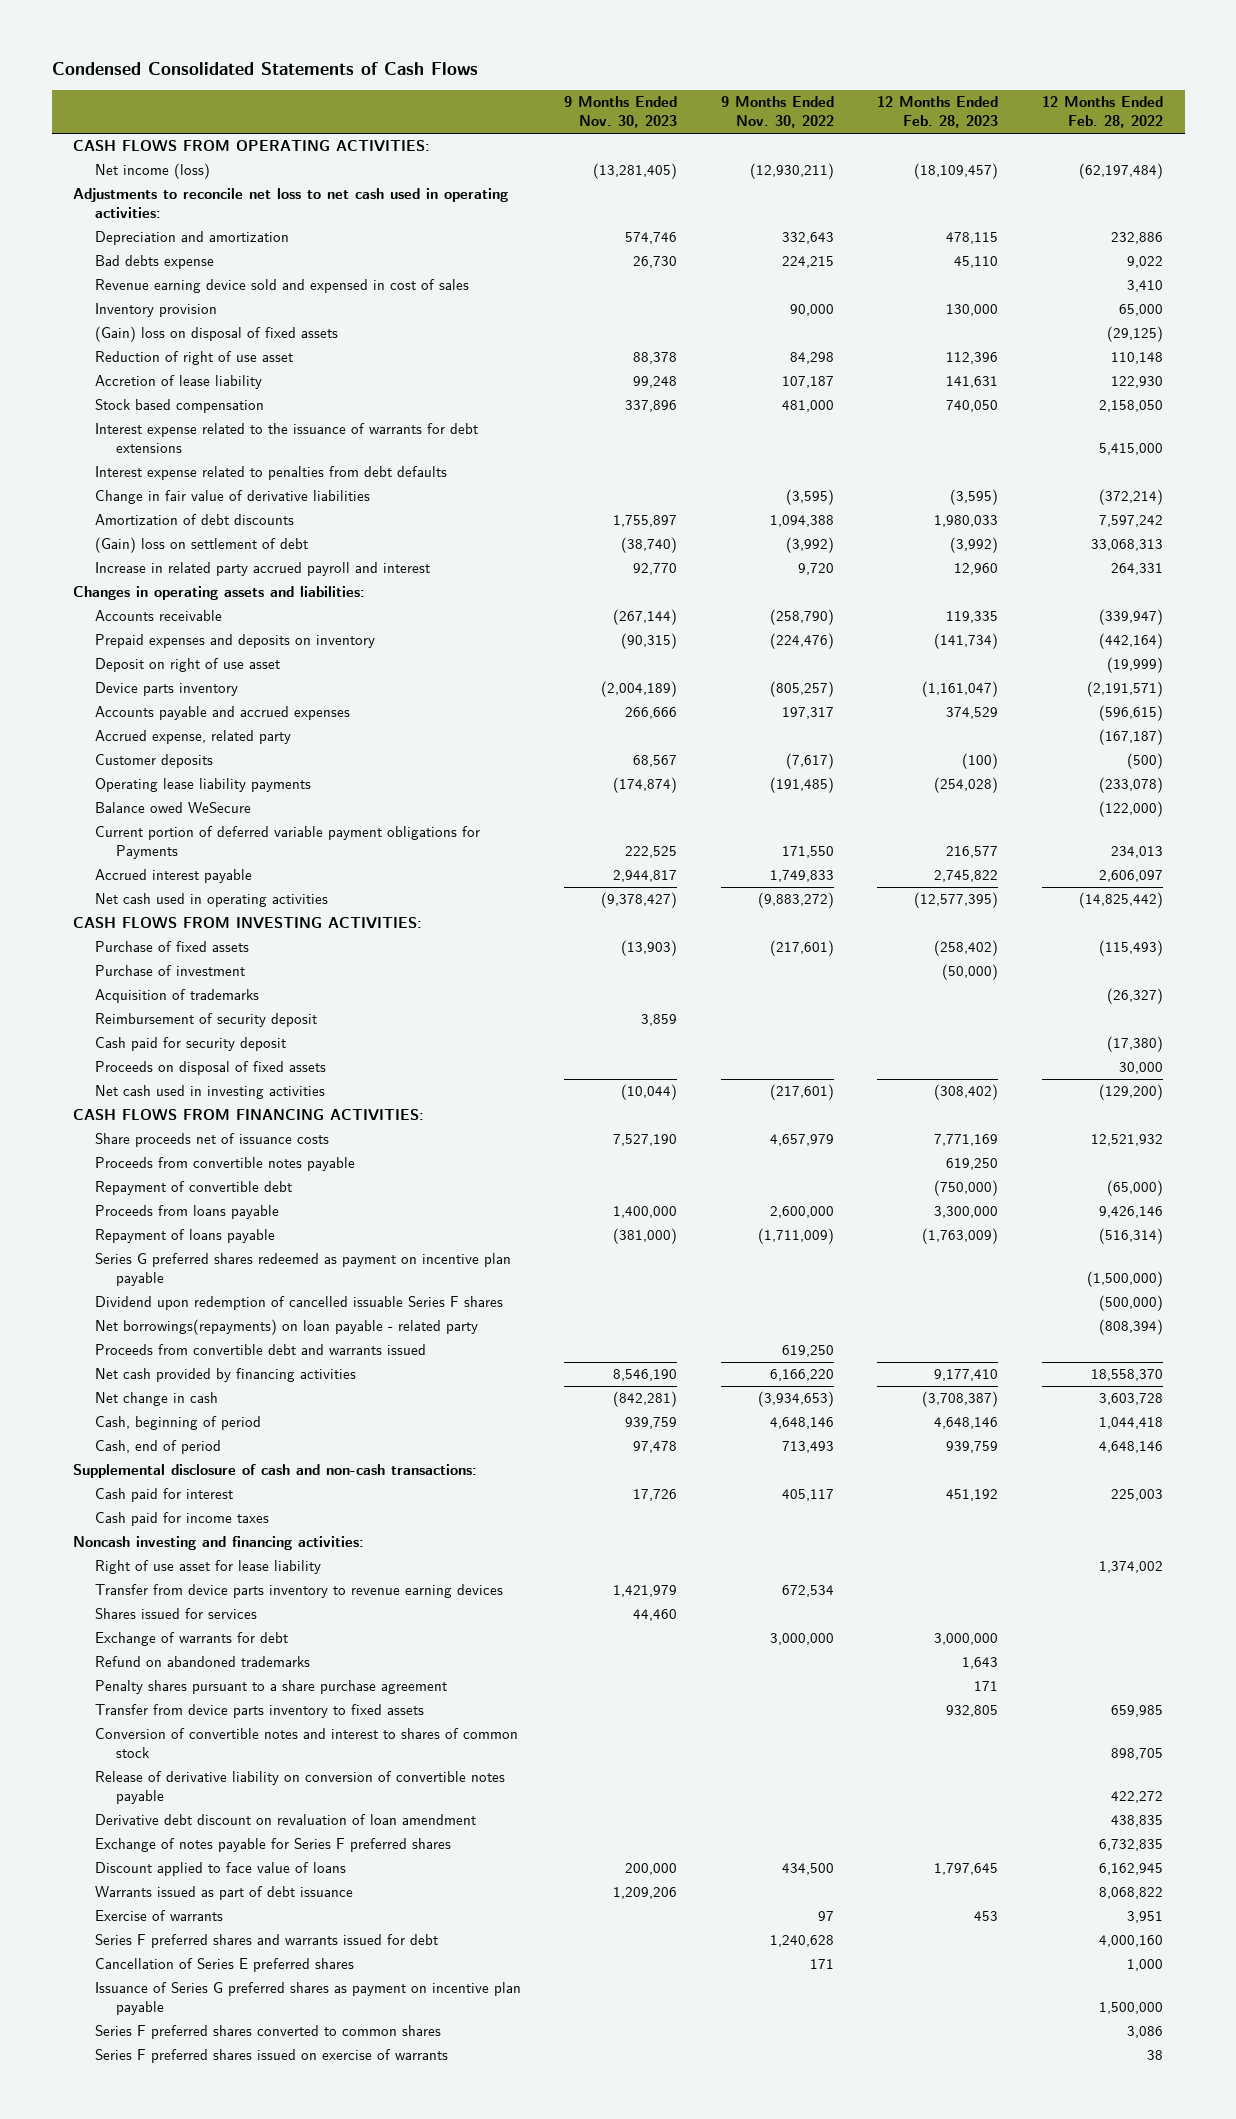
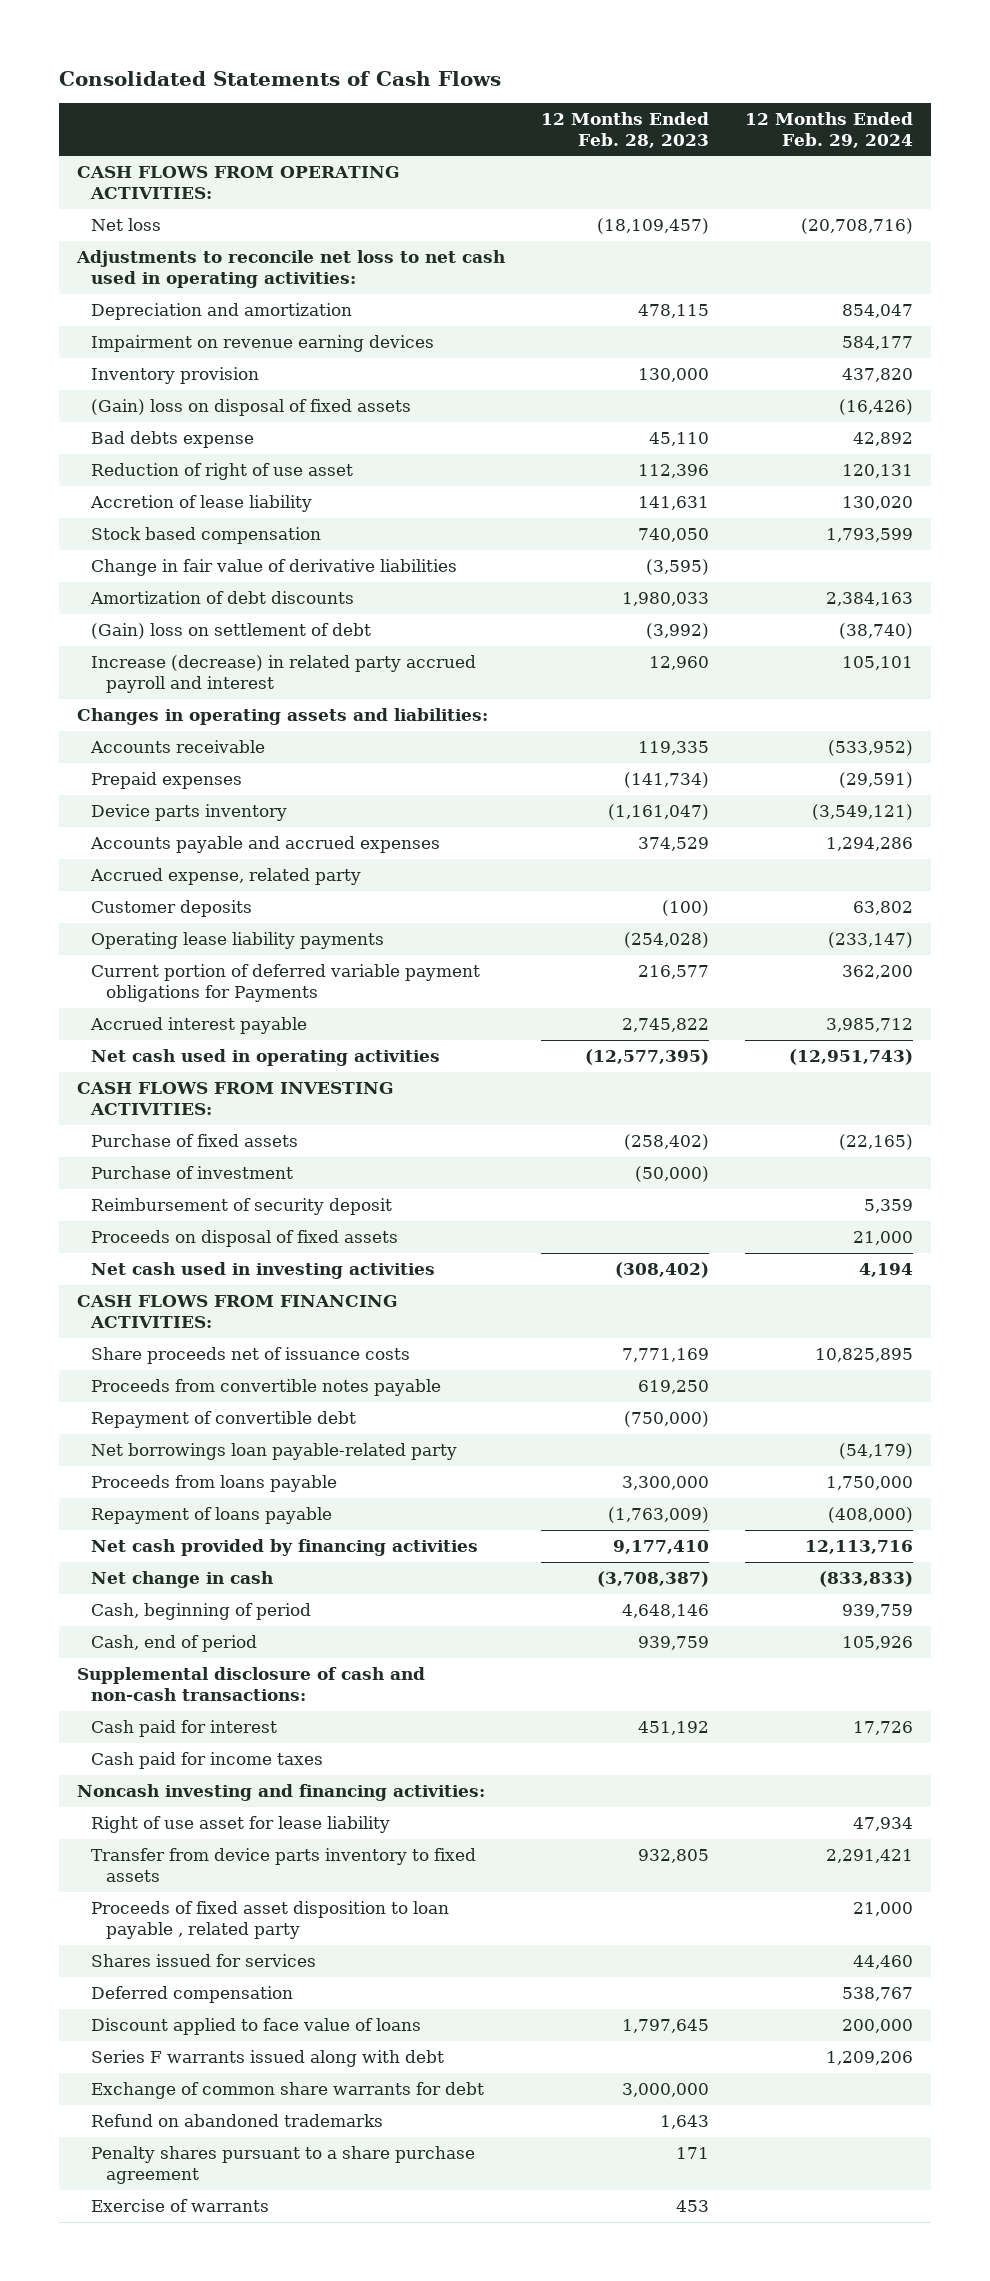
[51,62,478,76] Condensed Consolidated Statements of Cash Flows -> [59,70,502,86] Consolidated Statements of Cash Flows
[564,96,678,129] 9 Months Ended Nov. 30, 2023 -> none
[720,96,834,129] 9 Months Ended Nov. 30, 2022 -> none
[1041,96,1163,129] 12 Months Ended Feb. 28, 2022 -> none
none -> [744,112,913,148] 12 Months Ended Feb. 29, 2024
[94,163,210,180] Net income (loss) -> [91,218,162,232] Net loss
[94,279,469,294] Revenue earning device sold and expensed in cost of sales -> none
none -> [91,335,435,353] Impairment on revenue earning devices
[94,255,214,270] Bad debts expense -> [91,431,255,449] Bad debts expense
[94,423,478,454] Interest expense related to the issuance of warrants for debt extensions -> none
[94,466,447,481] Interest expense related to penalties from debt defaults -> none
[94,562,430,577] Increase in related party accrued payroll and interest -> [91,655,477,693] Increase (decrease) in related party accrued payroll and interest
[94,658,280,673] Deposit on right of use asset -> none
[94,634,375,649] Prepaid expenses and deposits on inventory -> [91,772,243,790] Prepaid expenses
[94,802,251,814] Balance owed WeSecure -> none
[94,989,259,1004] Acquisition of trademarks -> none
[94,1037,286,1052] Cash paid for security deposit -> none
none -> [91,1443,458,1461] Net borrowings loan payable-related party
[94,1253,511,1287] Series G preferred shares redeemed as payment on incentive plan payable -> none
[94,1296,503,1311] Dividend upon redemption of cancelled issuable Series F shares -> none
[94,1319,478,1336] Net borrowings(repayments) on loan payable - related party -> none
[94,1344,426,1356] Proceeds from convertible debt and warrants issued -> none
[94,1584,503,1599] Transfer from device parts inventory to revenue earning devices -> none
[94,1704,424,1719] Transfer from device parts inventory to fixed assets -> [91,1848,477,1882] Transfer from device parts inventory to fixed assets
none -> [91,1901,450,1939] Proceeds of fixed asset disposition to loan payable , related party
none -> [91,1986,294,2004] Deferred compensation
[94,1862,346,1877] Discount applied to face value of loans -> [91,2018,422,2036] Discount applied to face value of loans
none -> [91,2050,445,2068] Series F warrants issued along with debt
[94,1632,288,1647] Exchange of warrants for debt -> [91,2082,485,2100] Exchange of common share warrants for debt
[94,1728,518,1759] Conversion of convertible notes and interest to shares of common stock -> none
[94,1771,505,1805] Release of derivative liability on conversion of convertible notes payable -> none
[94,1814,476,1826] Derivative debt discount on revaluation of loan amendment -> none
[94,1838,451,1853] Exchange of notes payable for Series F preferred shares -> none
[94,1886,353,1901] Warrants issued as part of debt issuance -> none
[94,1934,438,1949] Series F preferred shares and warrants issued for debt -> none
[94,1958,354,1973] Cancellation of Series E preferred shares -> none
[94,1982,521,2016] Issuance of Series G preferred shares as payment on incentive plan payable -> none
[94,2025,441,2040] Series F preferred shares converted to common shares -> none
[94,2049,448,2064] Series F preferred shares issued on exercise of warrants -> none

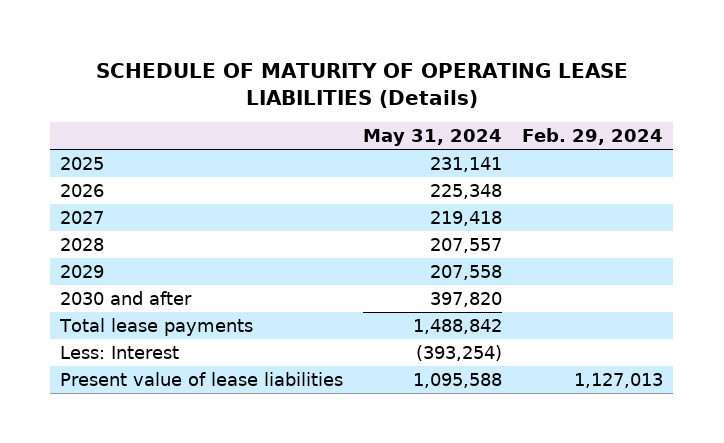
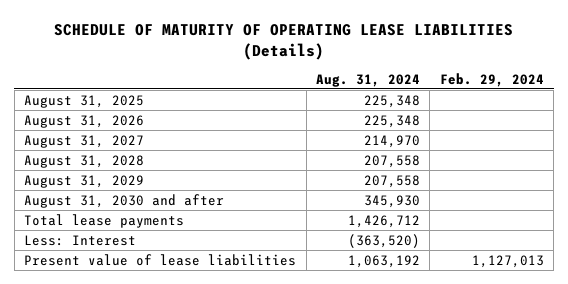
[363,129,503,147] May 31, 2024 -> none
none -> [315,73,420,87] Aug. 31, 2024
[60,156,105,170] 2025 -> [24,94,145,108] August 31, 2025
[60,183,105,197] 2026 -> [24,114,145,128] August 31, 2026
[60,210,105,224] 2027 -> [24,134,145,148] August 31, 2027
[60,237,105,251] 2028 -> [24,154,145,168] August 31, 2028
[60,264,105,278] 2029 -> [24,174,145,188] August 31, 2029
[60,290,193,305] 2030 and after -> [24,193,225,208] August 31, 2030 and after

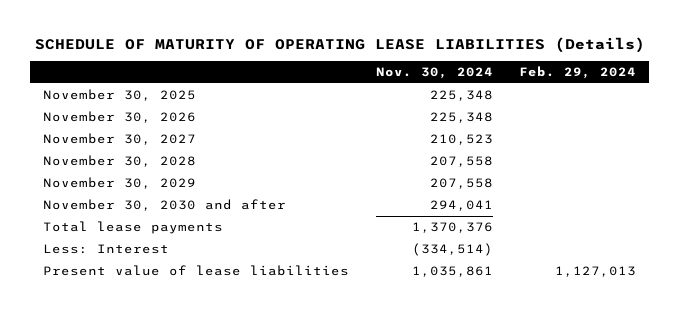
[315,73,420,87] Aug. 31, 2024 -> none
none -> [375,66,493,79] Nov. 30, 2024
[24,94,145,108] August 31, 2025 -> [43,89,197,102] November 30, 2025
[24,114,145,128] August 31, 2026 -> [43,111,197,124] November 30, 2026
[24,134,145,148] August 31, 2027 -> [43,133,197,146] November 30, 2027
[24,154,145,168] August 31, 2028 -> [43,155,197,168] November 30, 2028
[24,174,145,188] August 31, 2029 -> [43,177,197,190] November 30, 2029
[24,193,225,208] August 31, 2030 and after -> [43,199,287,212] November 30, 2030 and after

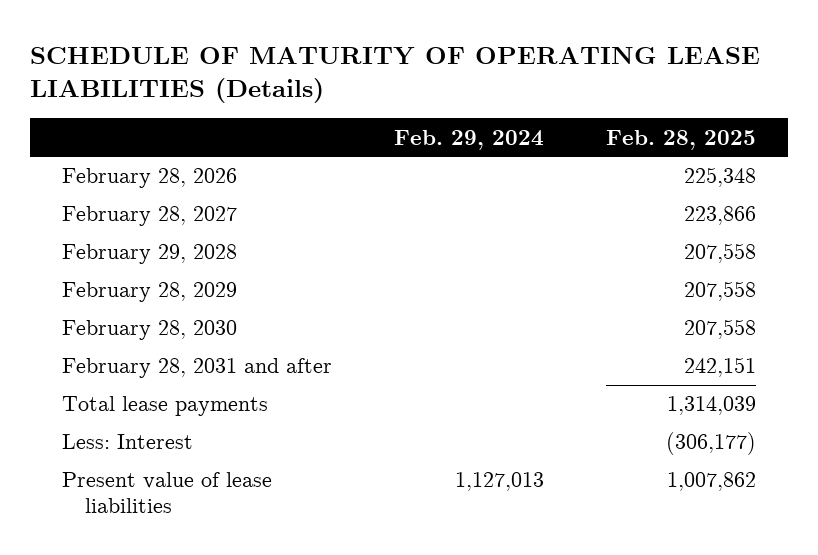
[375,66,493,79] Nov. 30, 2024 -> none
none -> [606,129,757,150] Feb. 28, 2025
[43,89,197,102] November 30, 2025 -> [61,168,237,189] February 28, 2026
[43,111,197,124] November 30, 2026 -> [61,206,237,227] February 28, 2027
[43,133,197,146] November 30, 2027 -> [61,244,237,265] February 29, 2028
[43,155,197,168] November 30, 2028 -> [61,282,237,303] February 28, 2029
[43,177,197,190] November 30, 2029 -> [61,320,237,341] February 28, 2030
[43,199,287,212] November 30, 2030 and after -> [61,358,332,379] February 28, 2031 and after

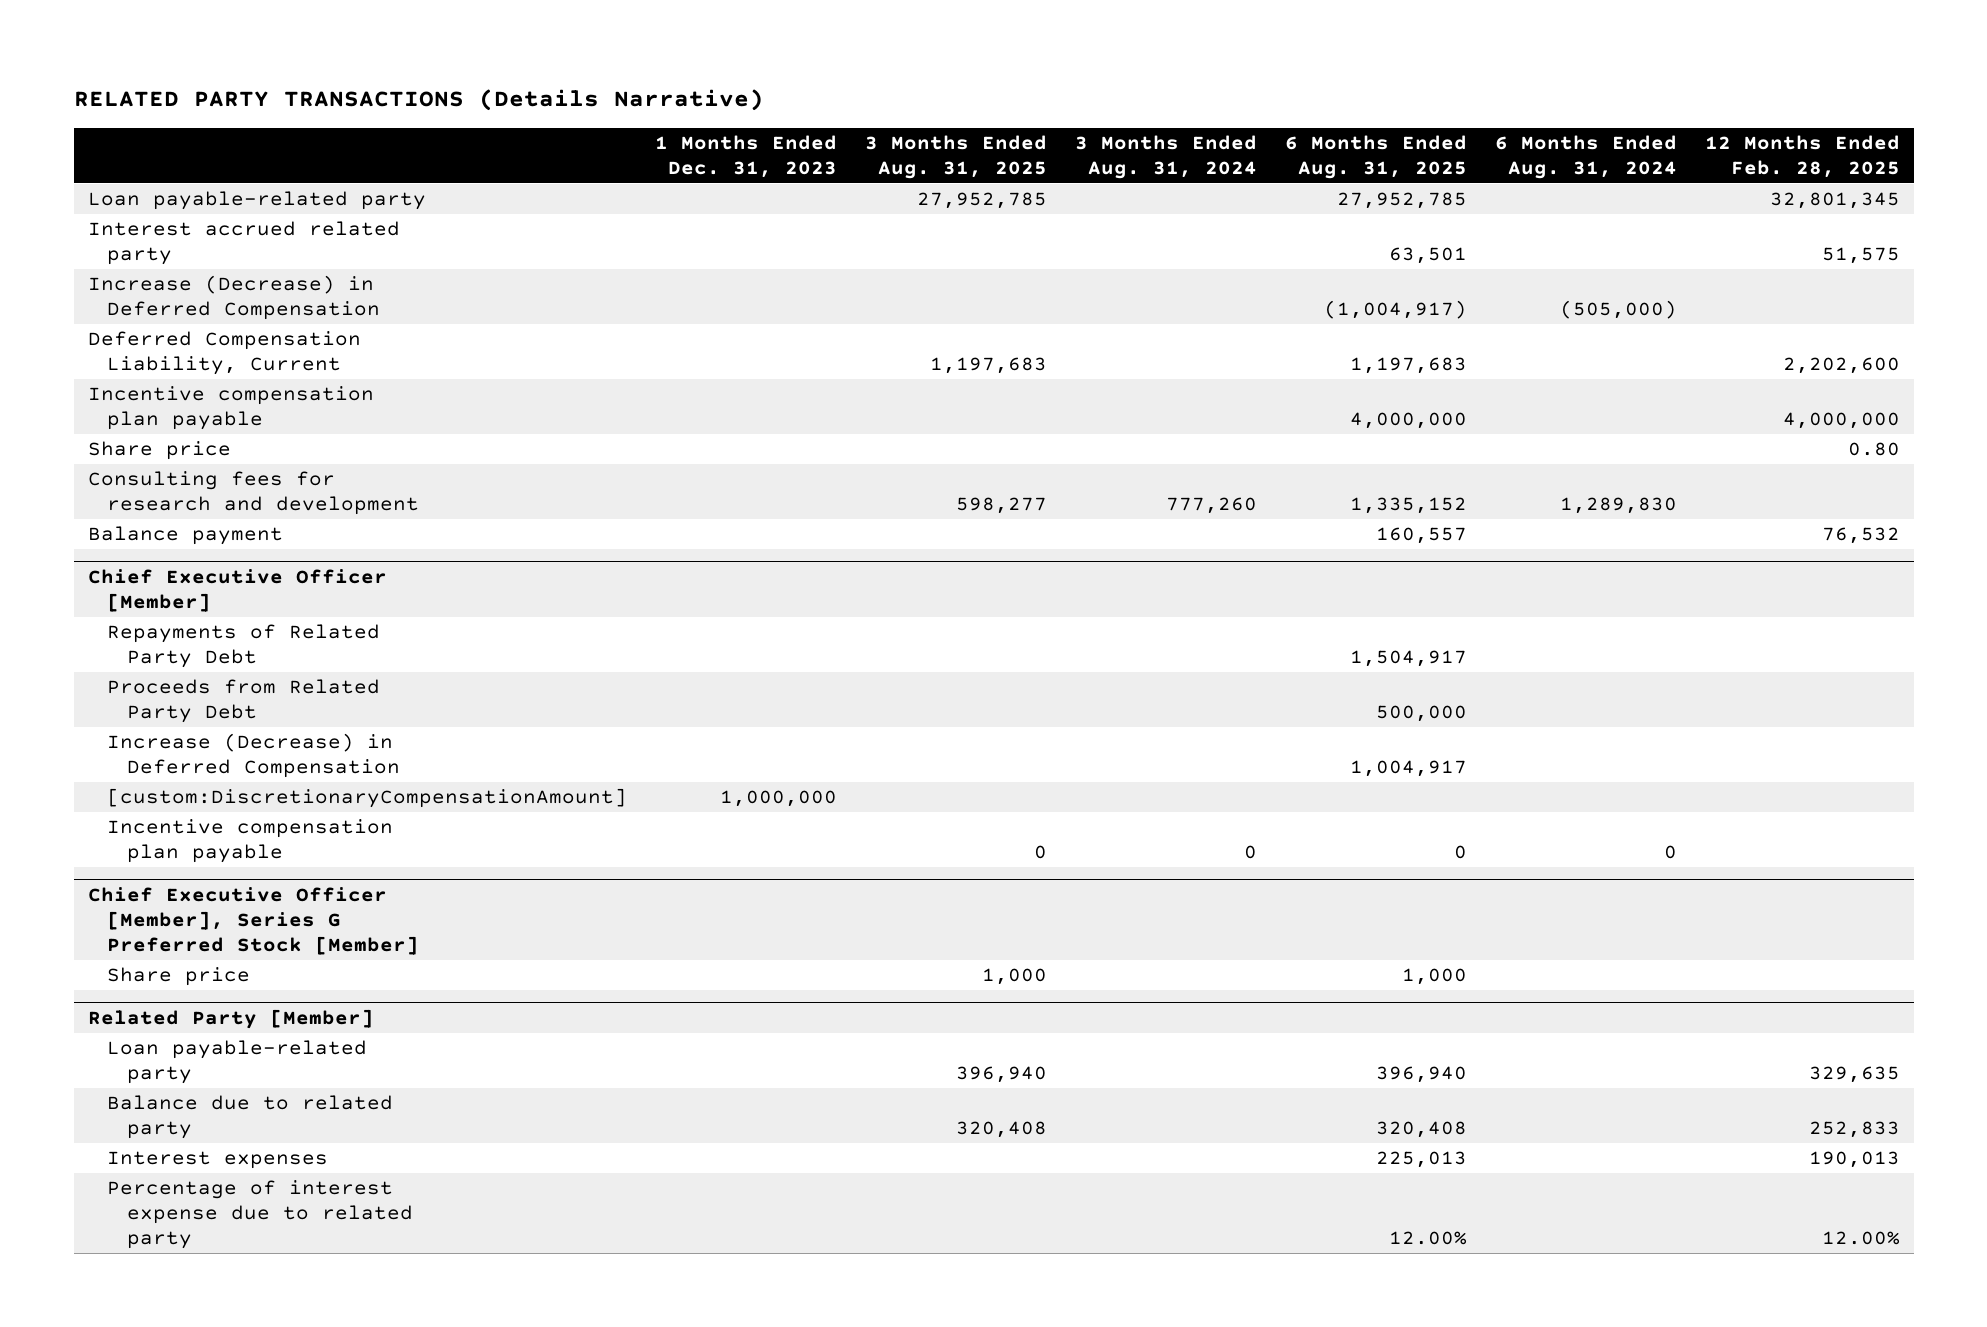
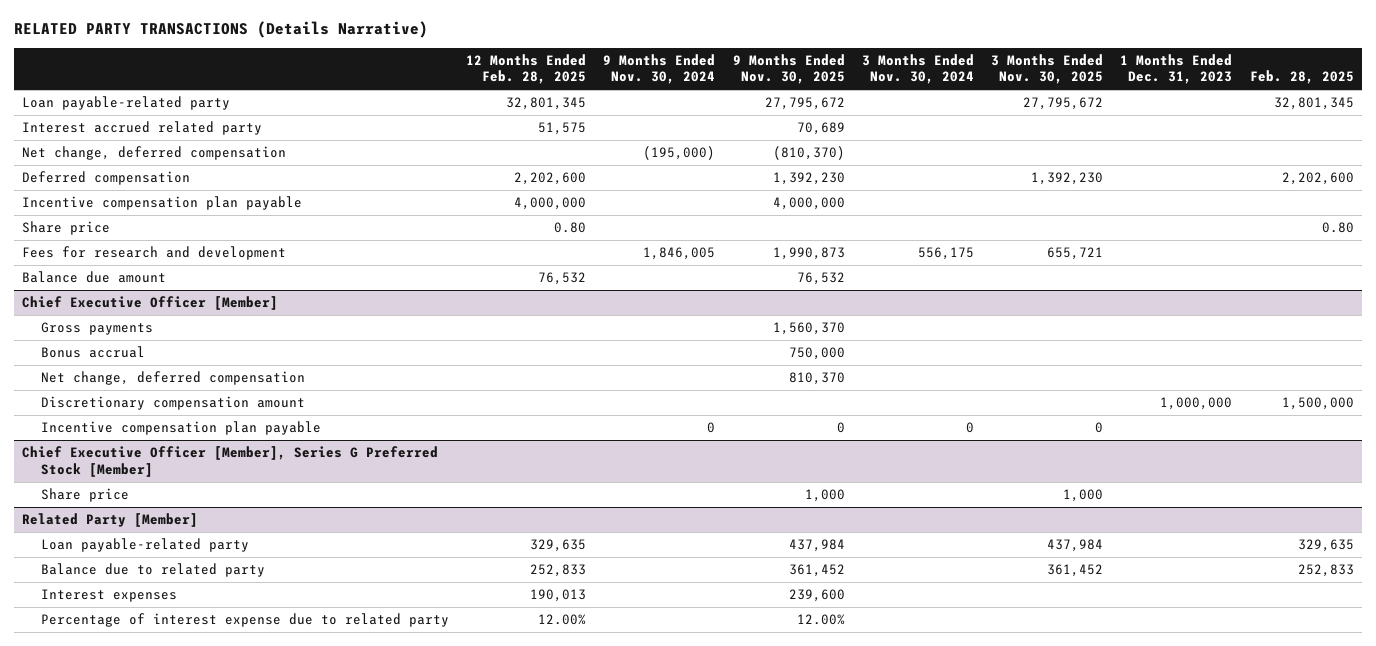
[865,134,1048,179] 3 Months Ended Aug. 31, 2025 -> none
[1075,134,1258,179] 3 Months Ended Aug. 31, 2024 -> none
[1284,134,1467,179] 6 Months Ended Aug. 31, 2025 -> none
[1494,134,1677,179] 6 Months Ended Aug. 31, 2024 -> none
none -> [603,54,716,85] 9 Months Ended Nov. 30, 2024
none -> [732,54,845,85] 9 Months Ended Nov. 30, 2025
none -> [861,54,974,85] 3 Months Ended Nov. 30, 2024
none -> [991,54,1104,85] 3 Months Ended Nov. 30, 2025
none -> [1249,70,1354,85] Feb. 28, 2025
[87,275,381,321] Increase (Decrease) in Deferred Compensation -> [22,146,287,161] Net change, deferred compensation
[87,331,361,376] Deferred Compensation Liability, Current -> [22,171,191,186] Deferred compensation
[87,471,420,516] Consulting fees for research and development -> [22,246,287,261] Fees for research and development
[87,526,283,546] Balance payment -> [22,271,167,284] Balance due amount
[107,624,381,669] Repayments of Related Party Debt -> [40,322,153,336] Gross payments
[107,679,381,724] Proceeds from Related Party Debt -> [40,346,145,359] Bonus accrual
[107,733,401,779] Increase (Decrease) in Deferred Compensation -> [40,371,305,386] Net change, deferred compensation
[107,788,628,809] [custom:DiscretionaryCompensationAmount] -> [40,396,305,411] Discretionary compensation amount

